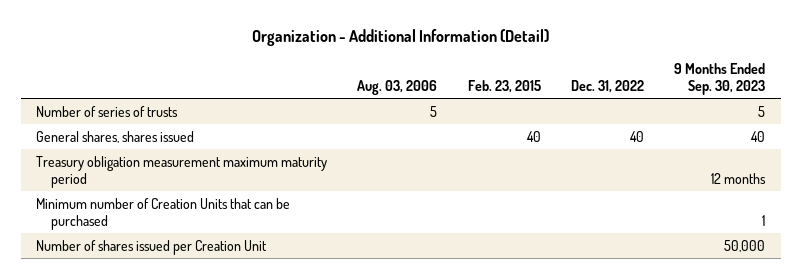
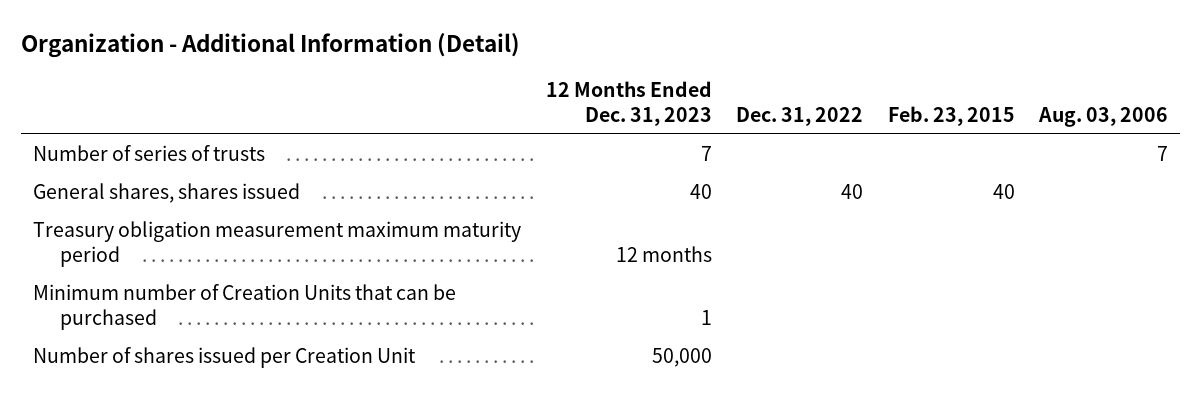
[674,62,766,95] 9 Months Ended Sep. 30, 2023 -> none
none -> [545,81,712,127] 12 Months Ended Dec. 31, 2023
[430,105,438,117] 5 -> [1157,146,1169,162] 7

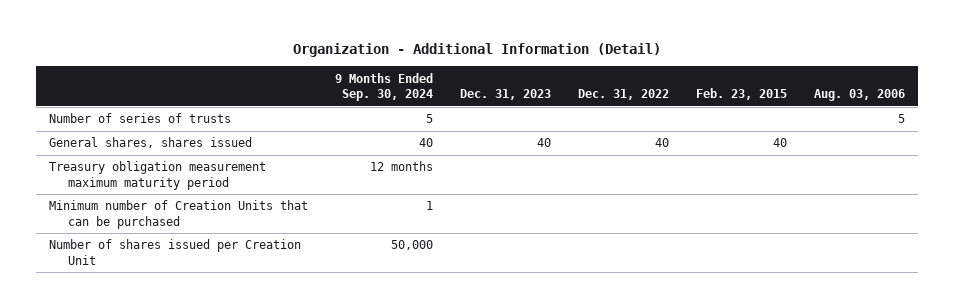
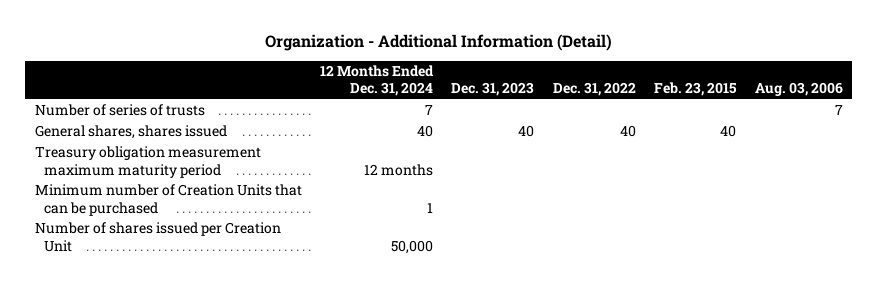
[334,72,433,102] 9 Months Ended Sep. 30, 2024 -> none
none -> [319,65,434,97] 12 Months Ended Dec. 31, 2024
[897,114,905,124] 5 -> [834,105,843,116] 7

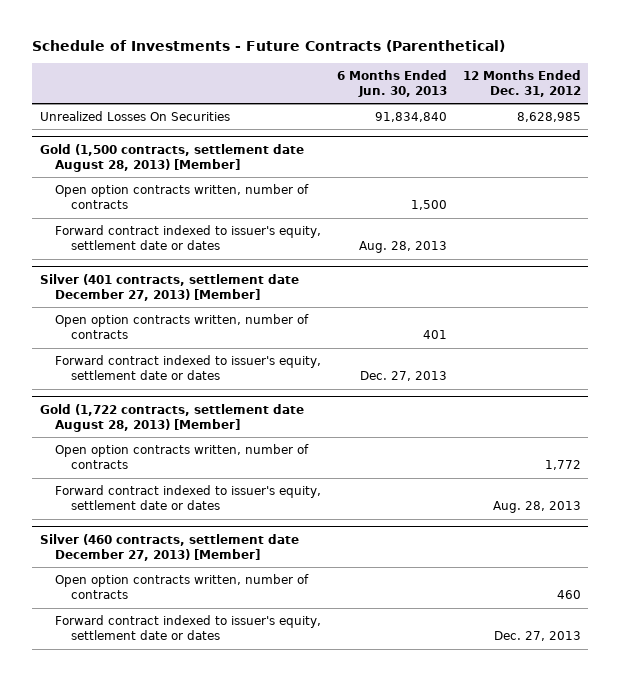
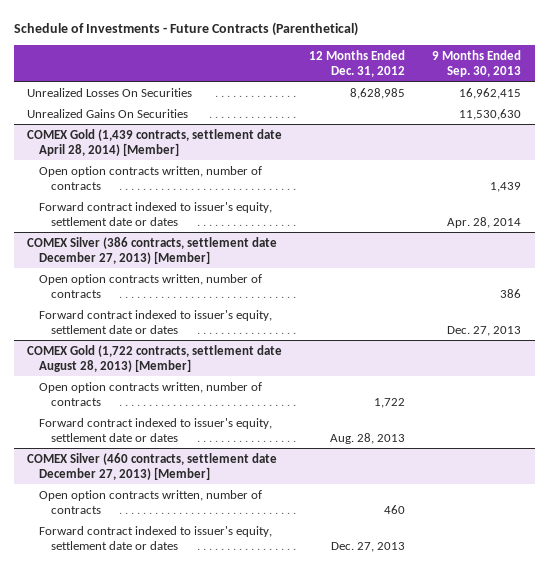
[337,69,448,98] 6 Months Ended Jun. 30, 2013 -> none
none -> [432,49,522,77] 9 Months Ended Sep. 30, 2013
[39,143,304,173] Gold (1,500 contracts, settlement date August 28, 2013) [Member] -> none
[55,183,310,210] Open option contracts written, number of contracts -> none
[55,224,322,251] Forward contract indexed to issuer's equity, settlement date or dates -> none
none -> [27,108,189,118] Unrealized Gains On Securities
none -> [27,128,283,156] COMEX Gold (1,439 contracts, settlement date April 28, 2014) [Member]
none -> [39,165,263,190] Open option contracts written, number of contracts
none -> [39,201,273,226] Forward contract indexed to issuer's equity, settlement date or dates
[39,273,299,302] Silver (401 contracts, settlement date December 27, 2013) [Member] -> [27,236,278,264] COMEX Silver (386 contracts, settlement date December 27, 2013) [Member]
[39,403,304,433] Gold (1,722 contracts, settlement date August 28, 2013) [Member] -> [27,344,283,372] COMEX Gold (1,722 contracts, settlement date August 28, 2013) [Member]
[544,460,581,471] 1,772 -> [374,397,406,408] 1,722
[39,533,299,562] Silver (460 contracts, settlement date December 27, 2013) [Member] -> [27,452,278,480] COMEX Silver (460 contracts, settlement date December 27, 2013) [Member]

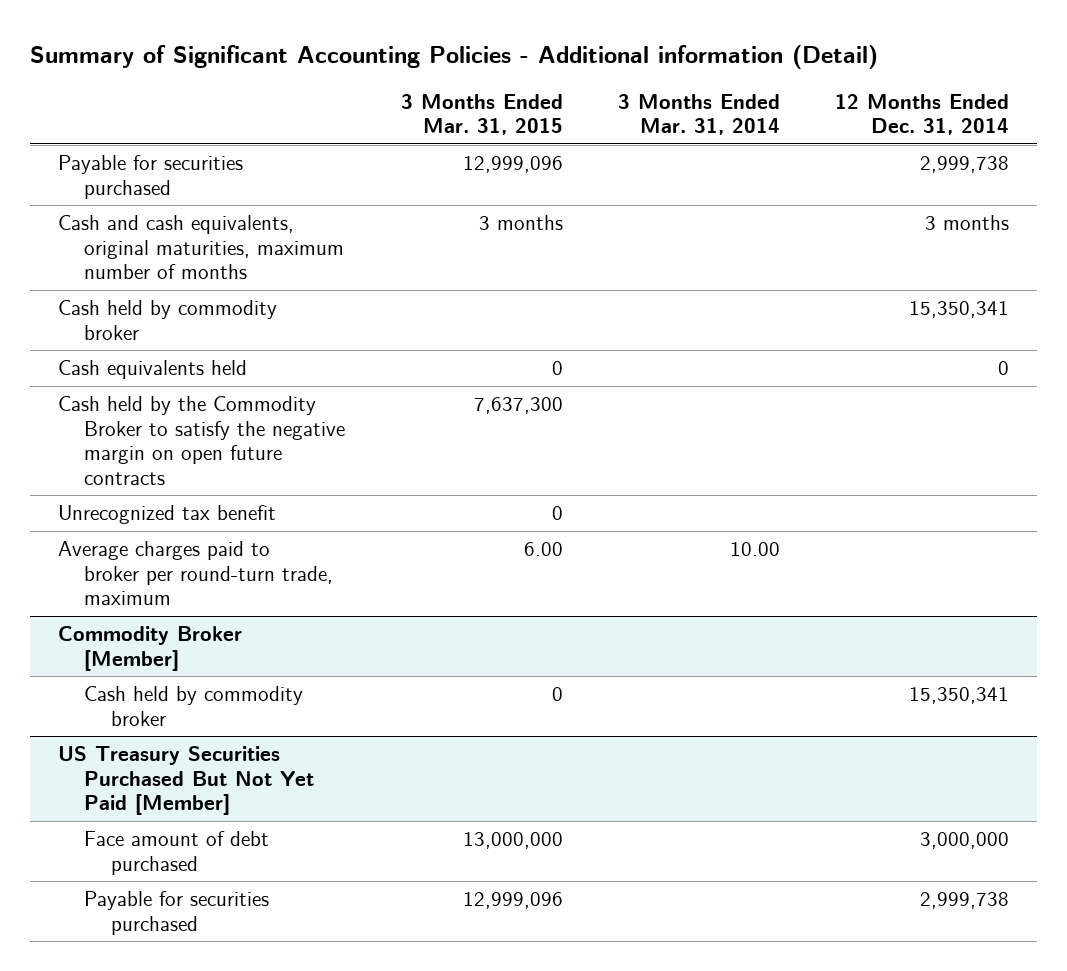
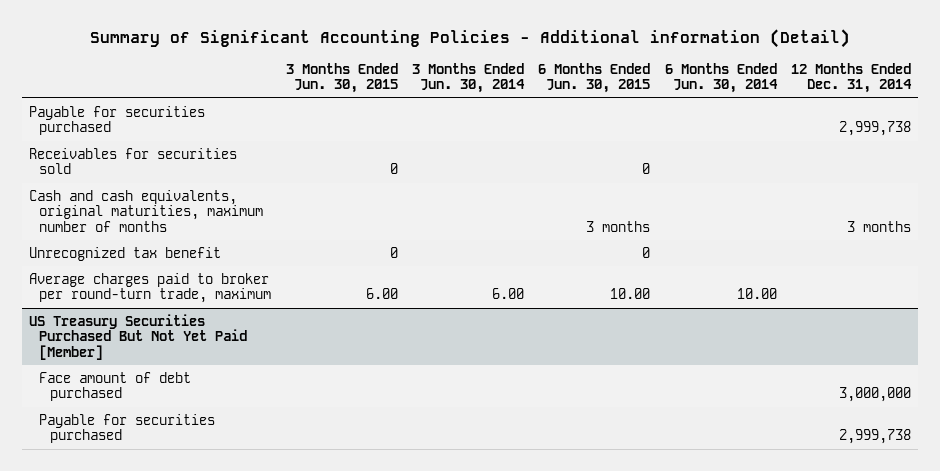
[400,93,563,136] 3 Months Ended Mar. 31, 2015 -> none
[617,93,780,136] 3 Months Ended Mar. 31, 2014 -> none
none -> [285,62,398,94] 3 Months Ended Jun. 30, 2015
none -> [412,62,526,94] 3 Months Ended Jun. 30, 2014
none -> [538,62,651,94] 6 Months Ended Jun. 30, 2015
none -> [664,62,778,94] 6 Months Ended Jun. 30, 2014
none -> [29,147,238,175] Receivables for securities sold
[57,300,277,340] Cash held by commodity broker -> none
[57,360,247,380] Cash equivalents held -> none
[57,396,346,485] Cash held by the Commodity Broker to satisfy the negative margin on open future contracts -> none
[57,626,242,671] Commodity Broker [Member] -> none
[84,686,304,726] Cash held by commodity broker -> none

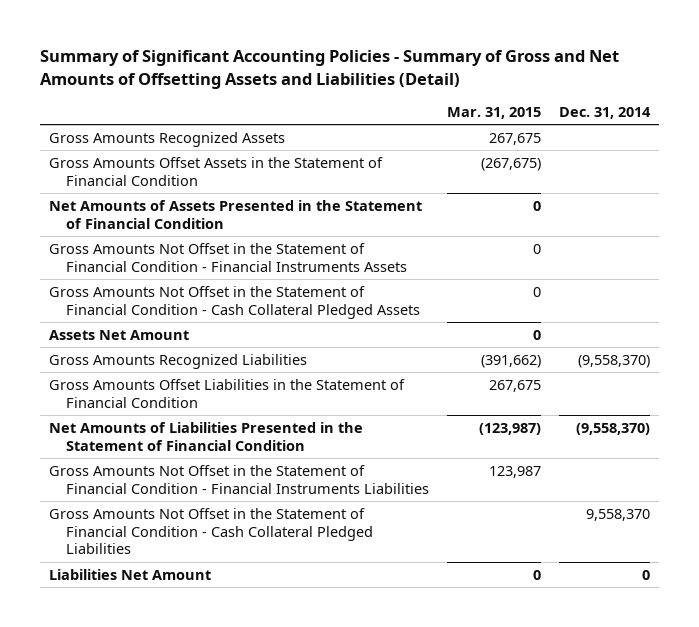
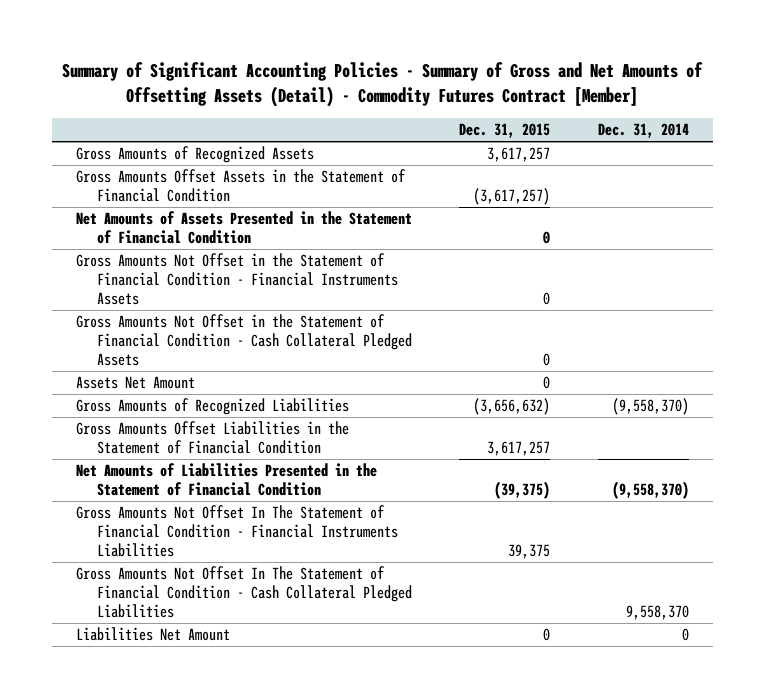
[40,50,620,89] Summary of Significant Accounting Policies - Summary of Gross and Net Amounts of Offsetting Assets and Liabilities (Detail) -> [62,61,704,107] Summary of Significant Accounting Policies - Summary of Gross and Net Amounts of Offsetting Assets (Detail) - Commodity Futures Contract [Member]
[446,106,541,119] Mar. 31, 2015 -> none
none -> [459,123,551,139] Dec. 31, 2015
[49,131,286,147] Gross Amounts Recognized Assets -> [75,146,314,164] Gross Amounts of Recognized Assets
[49,353,308,369] Gross Amounts Recognized Liabilities -> [75,398,349,416] Gross Amounts of Recognized Liabilities
[49,464,429,494] Gross Amounts Not Offset in the Statement of Financial Condition - Financial Instruments Liabilities -> [75,505,398,558] Gross Amounts Not Offset In The Statement of Financial Condition - Financial Instruments Liabilities
[49,507,373,555] Gross Amounts Not Offset in the Statement of Financial Condition - Cash Collateral Pledged Liabilities -> [75,566,412,619] Gross Amounts Not Offset In The Statement of Financial Condition - Cash Collateral Pledged Liabilities

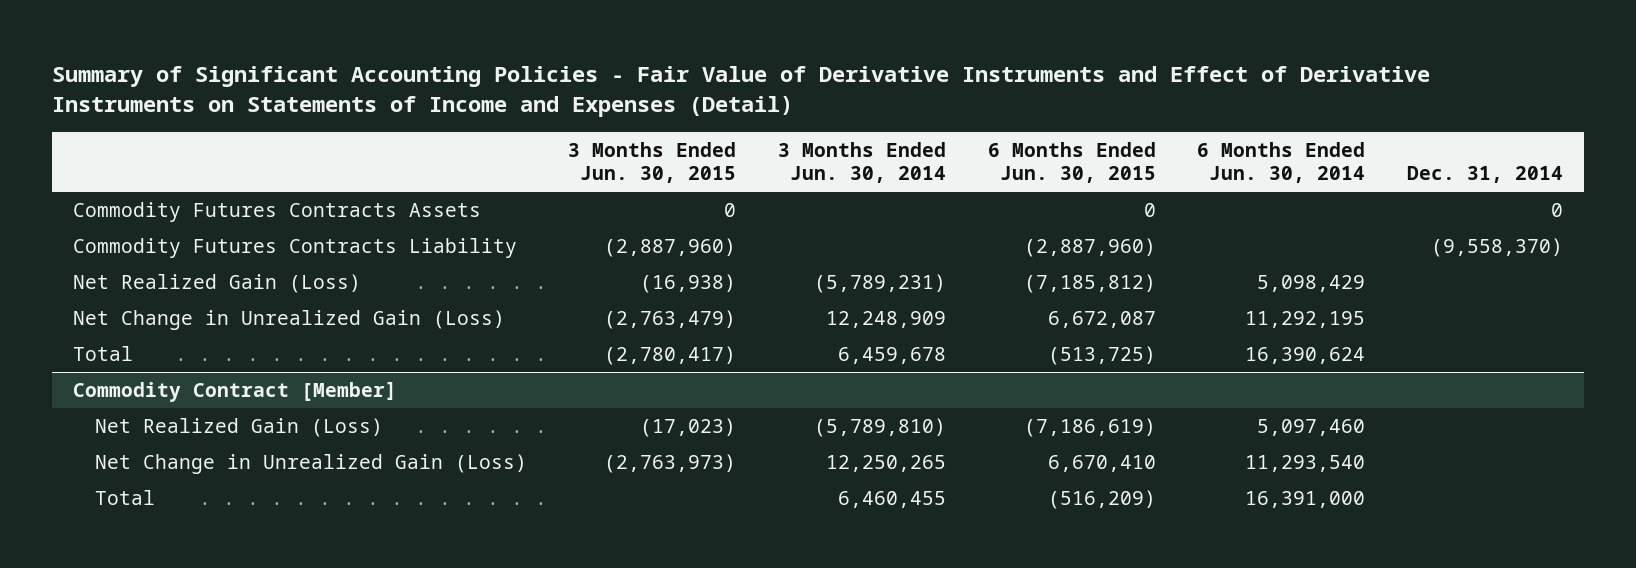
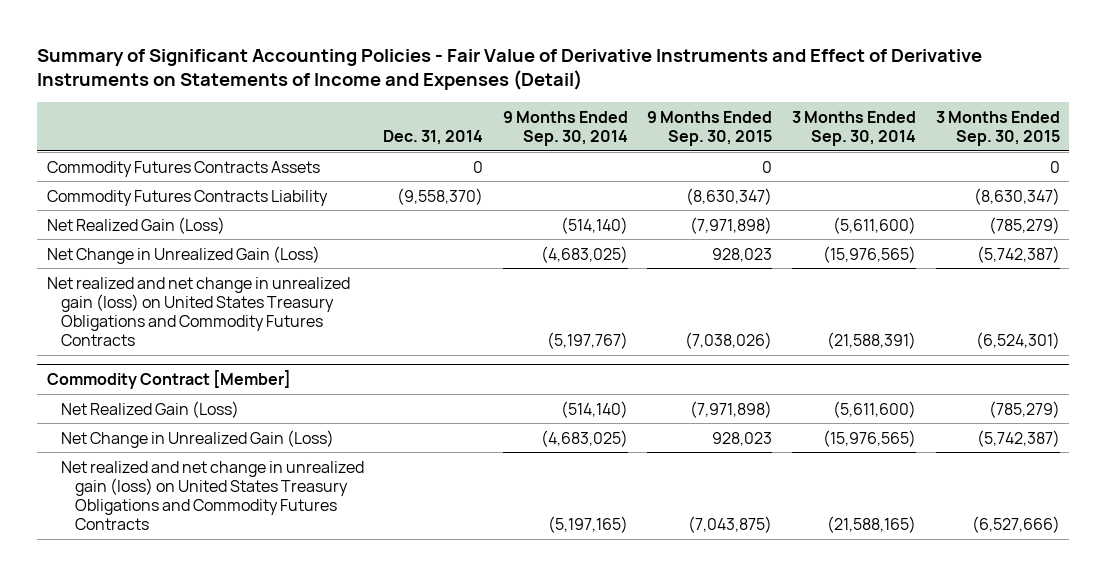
[568,141,737,184] 3 Months Ended Jun. 30, 2015 -> none
[777,141,946,184] 3 Months Ended Jun. 30, 2014 -> none
[987,141,1156,184] 6 Months Ended Jun. 30, 2015 -> none
[1197,141,1366,184] 6 Months Ended Jun. 30, 2014 -> none
none -> [502,110,628,147] 9 Months Ended Sep. 30, 2014
none -> [647,110,773,147] 9 Months Ended Sep. 30, 2015
none -> [791,110,916,147] 3 Months Ended Sep. 30, 2014
none -> [935,110,1060,147] 3 Months Ended Sep. 30, 2015
[73,346,134,362] Total -> [46,276,350,347] Net realized and net change in unrealized gain (loss) on United States Treasury Obligations and Commodity Futures Contracts
[94,490,155,506] Total -> [60,460,364,531] Net realized and net change in unrealized gain (loss) on United States Treasury Obligations and Commodity Futures Contracts

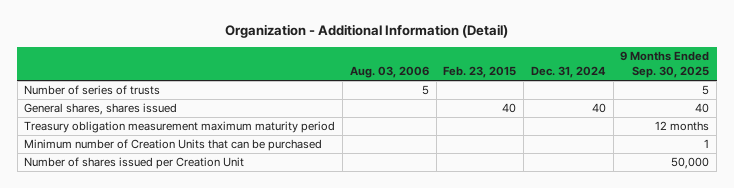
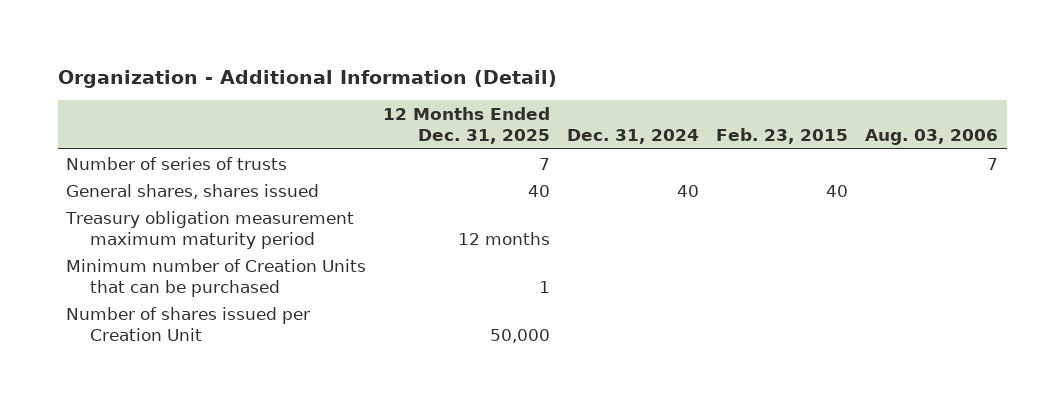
[620,51,710,79] 9 Months Ended Sep. 30, 2025 -> none
none -> [383,107,551,144] 12 Months Ended Dec. 31, 2025
[421,85,429,96] 5 -> [987,157,999,170] 7

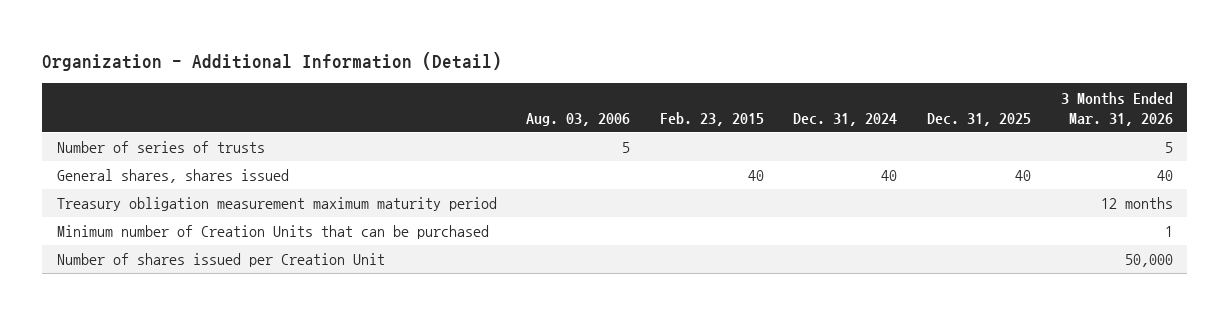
[383,107,551,144] 12 Months Ended Dec. 31, 2025 -> none
none -> [926,112,1031,126] Dec. 31, 2025
none -> [1060,91,1173,126] 3 Months Ended Mar. 31, 2026
[987,157,999,170] 7 -> [622,142,631,154] 5

